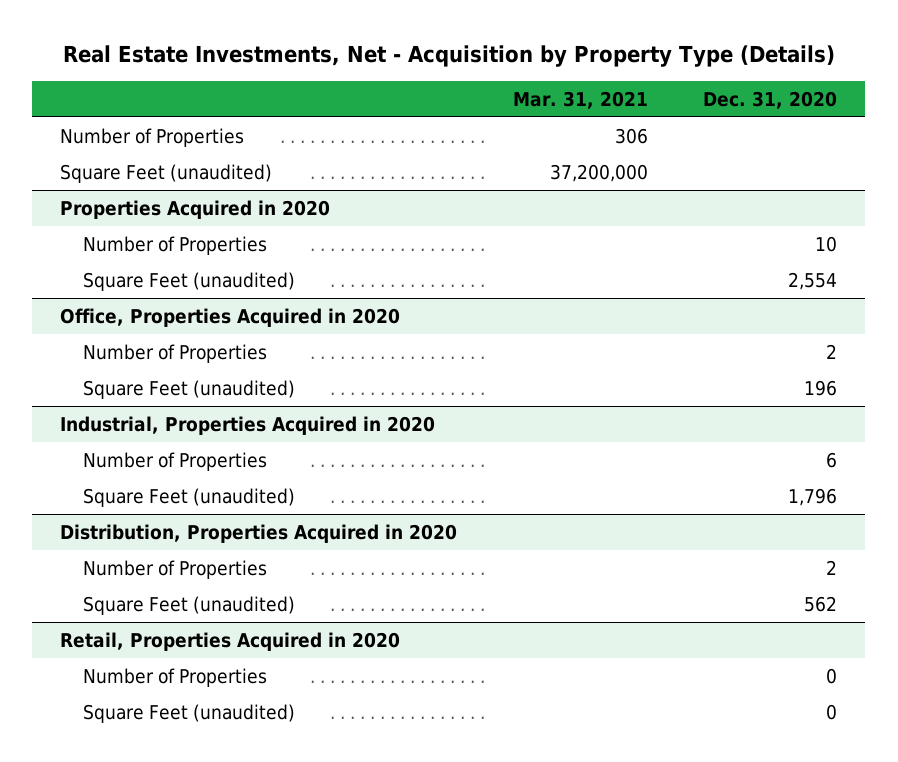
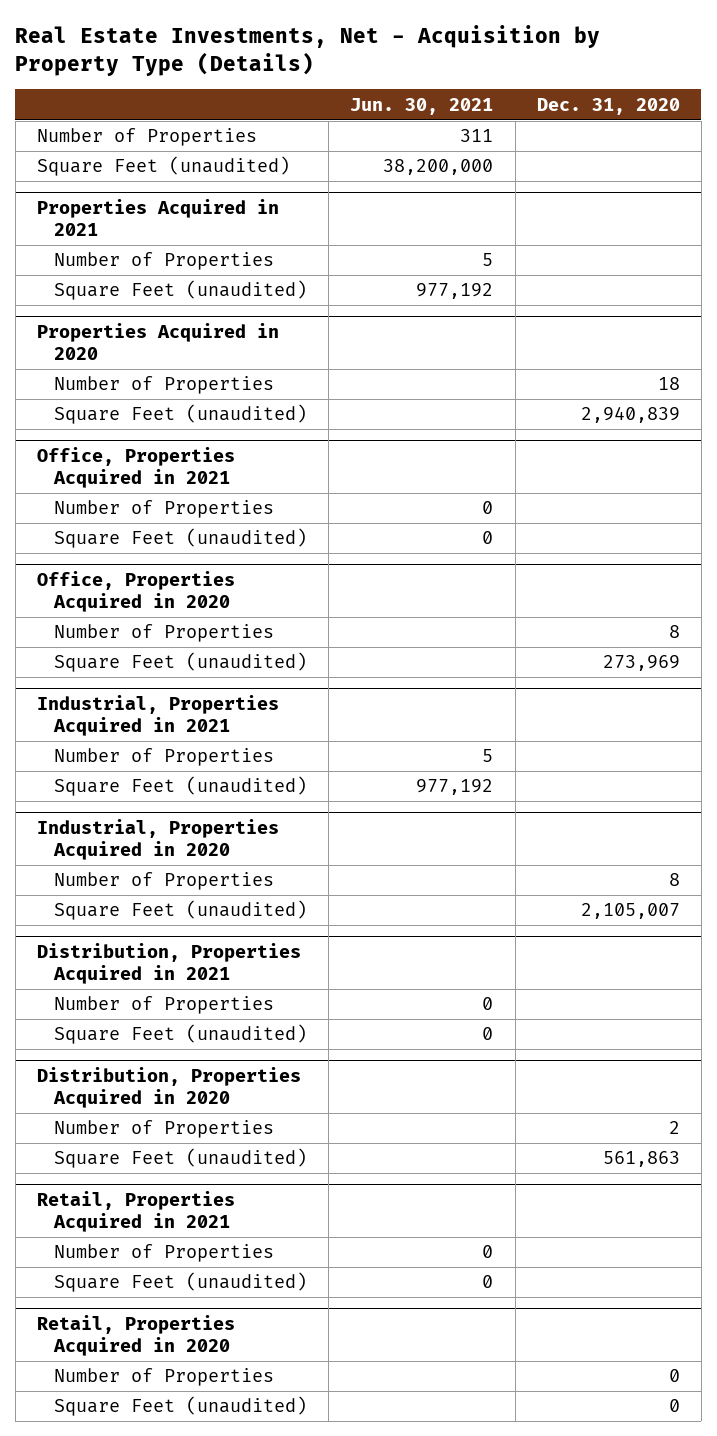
[512,90,648,109] Mar. 31, 2021 -> none
none -> [350,97,494,115] Jun. 30, 2021
none -> [36,198,279,236] Properties Acquired in 2021
none -> [54,252,275,271] Number of Properties
none -> [54,280,308,301] Square Feet (unaudited)
[815,235,838,252] 10 -> [657,377,680,391] 18
[788,271,838,290] 2,554 -> [580,407,680,424] 2,940,839
none -> [36,446,235,488] Office, Properties Acquired in 2021
none -> [54,500,275,519] Number of Properties
none -> [54,528,308,549] Square Feet (unaudited)
[826,343,838,359] 2 -> [668,625,680,639] 8
[804,379,838,396] 196 -> [602,655,680,672] 273,969
none -> [36,694,279,736] Industrial, Properties Acquired in 2021
none -> [54,748,275,767] Number of Properties
none -> [54,776,308,797] Square Feet (unaudited)
[826,451,838,468] 6 -> [668,873,680,887] 8
[788,487,838,506] 1,796 -> [580,903,680,920] 2,105,007
none -> [36,942,301,984] Distribution, Properties Acquired in 2021
none -> [54,996,275,1015] Number of Properties
none -> [54,1024,308,1045] Square Feet (unaudited)
[804,595,838,612] 562 -> [602,1151,680,1168] 561,863
none -> [36,1190,235,1232] Retail, Properties Acquired in 2021
none -> [54,1244,275,1263] Number of Properties
none -> [54,1272,308,1293] Square Feet (unaudited)

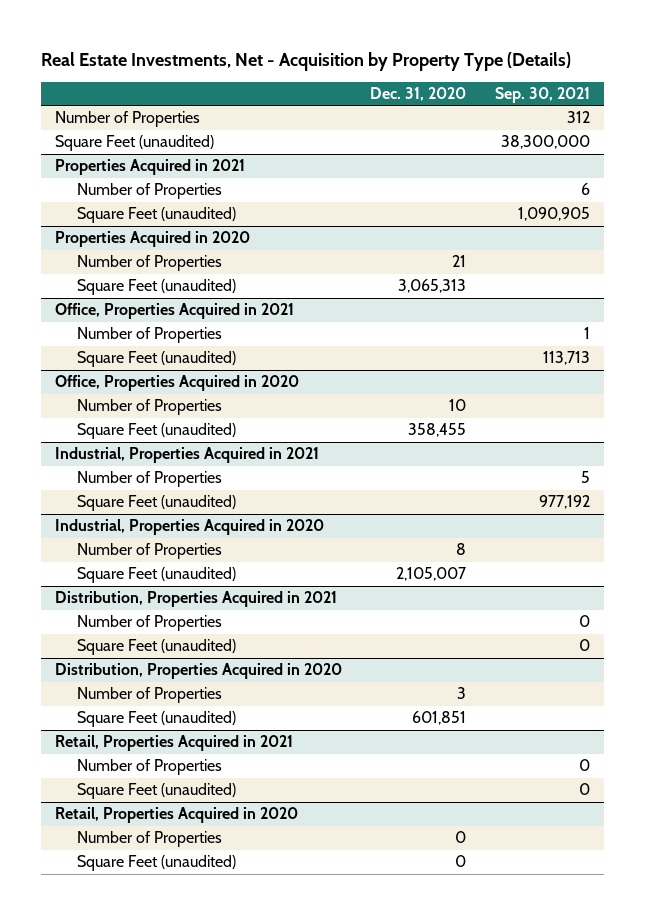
[350,97,494,115] Jun. 30, 2021 -> none
none -> [494,86,590,103] Sep. 30, 2021
[657,377,680,391] 18 -> [452,255,467,268] 21
[580,407,680,424] 2,940,839 -> [398,279,467,294] 3,065,313
[668,625,680,639] 8 -> [449,399,467,412] 10
[602,655,680,672] 273,969 -> [408,423,467,438] 358,455
[668,1121,680,1135] 2 -> [457,687,467,700] 3
[602,1151,680,1168] 561,863 -> [412,711,467,726] 601,851

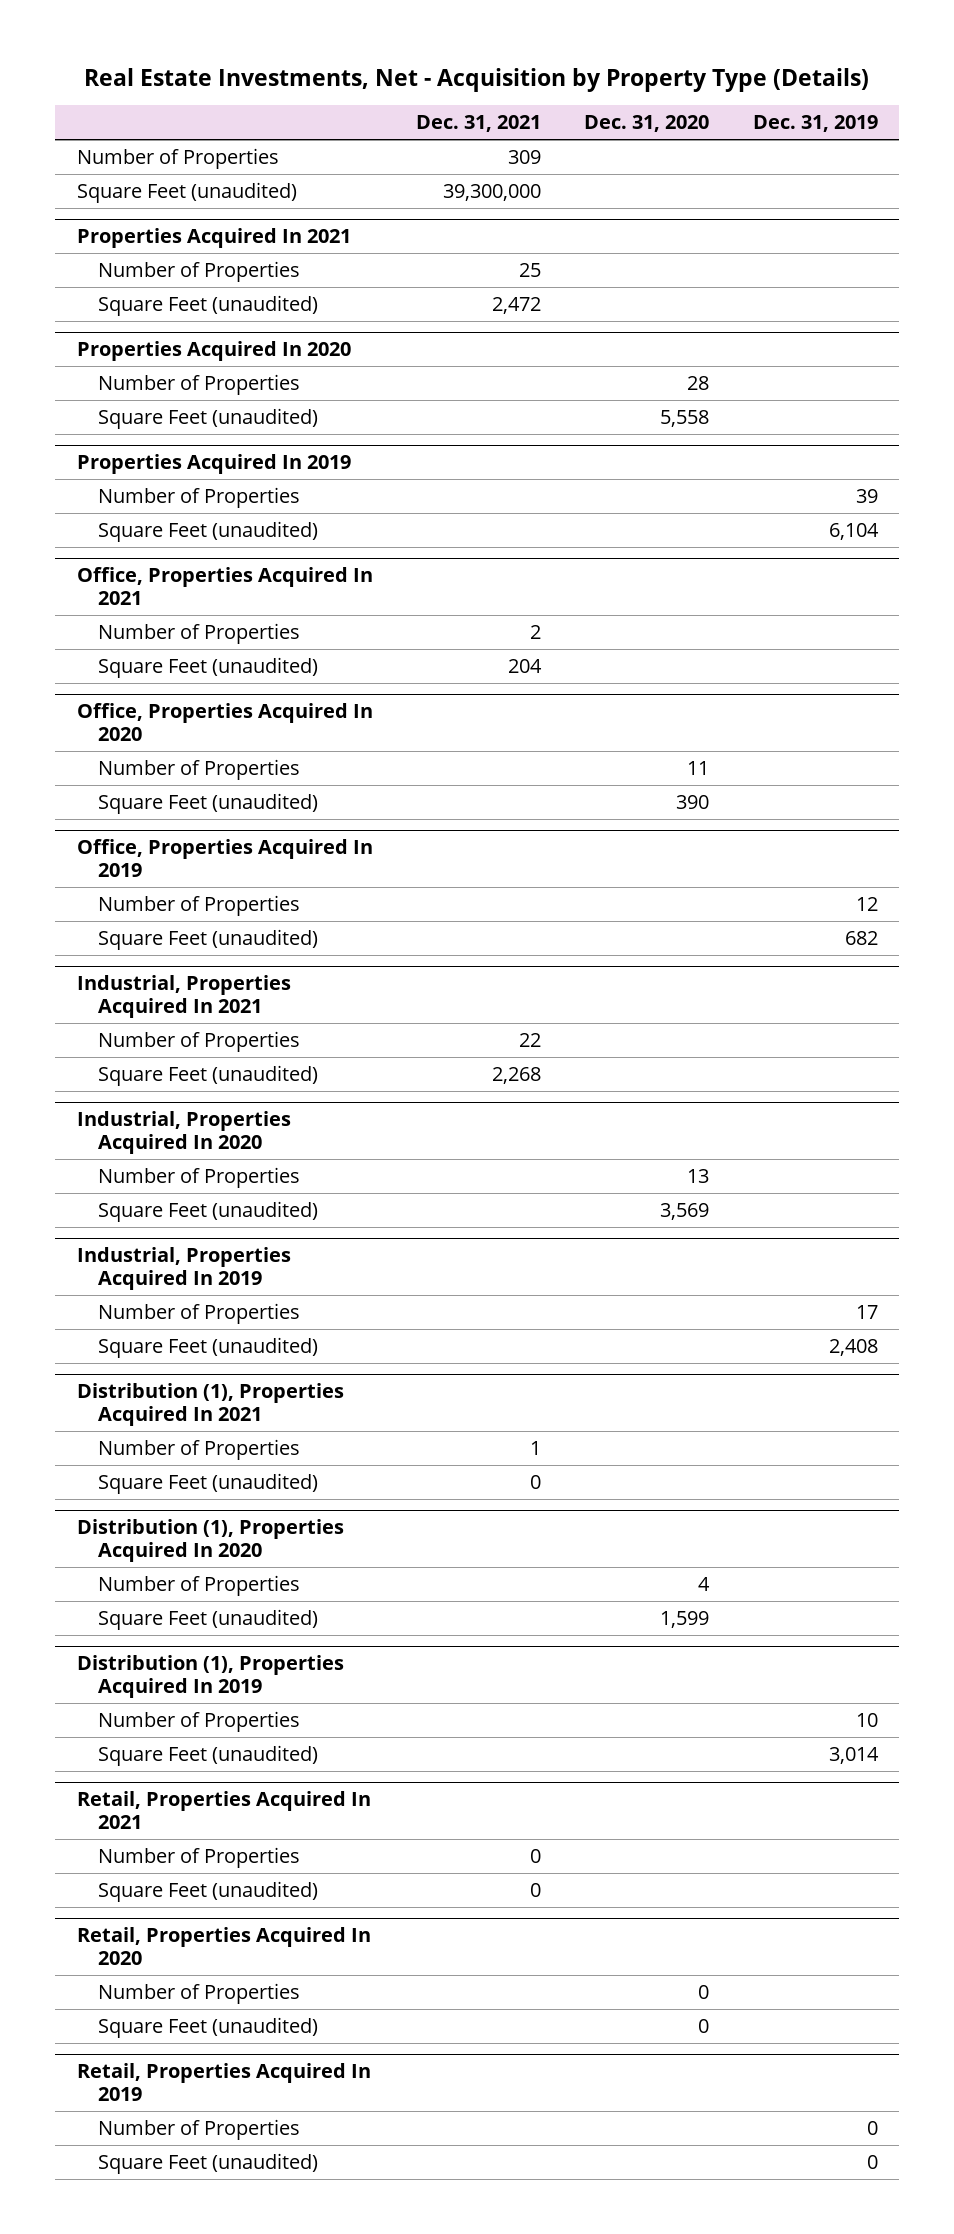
[494,86,590,103] Sep. 30, 2021 -> none
none -> [415,115,541,133] Dec. 31, 2021
none -> [752,115,878,133] Dec. 31, 2019
[55,159,246,176] Properties Acquired in 2021 -> [76,228,351,249] Properties Acquired In 2021
[55,231,251,248] Properties Acquired in 2020 -> [76,341,351,362] Properties Acquired In 2020
[452,255,467,268] 21 -> [687,375,710,390] 28
[398,279,467,294] 3,065,313 -> [660,409,710,427] 5,558
none -> [76,454,351,475] Properties Acquired In 2019
none -> [97,486,300,508] Number of Properties
none -> [97,520,318,542] Square Feet (unaudited)
[55,303,295,320] Office, Properties Acquired in 2021 -> [76,567,373,606] Office, Properties Acquired In 2021
[55,375,300,392] Office, Properties Acquired in 2020 -> [76,703,373,742] Office, Properties Acquired In 2020
[449,399,467,412] 10 -> [687,760,710,775] 11
[408,423,467,438] 358,455 -> [676,794,710,809] 390
none -> [76,839,373,878] Office, Properties Acquired In 2019
none -> [97,894,300,916] Number of Properties
none -> [97,928,318,950] Square Feet (unaudited)
[55,447,320,464] Industrial, Properties Acquired in 2021 -> [76,975,291,1019] Industrial, Properties Acquired In 2021
[55,519,325,536] Industrial, Properties Acquired in 2020 -> [76,1111,291,1155] Industrial, Properties Acquired In 2020
[456,543,467,556] 8 -> [687,1168,710,1183] 13
[396,567,467,582] 2,105,007 -> [660,1202,710,1220] 3,569
none -> [76,1247,291,1291] Industrial, Properties Acquired In 2019
none -> [97,1302,300,1324] Number of Properties
none -> [97,1336,318,1358] Square Feet (unaudited)
[55,591,338,608] Distribution, Properties Acquired in 2021 -> [76,1383,344,1427] Distribution (1), Properties Acquired In 2021
[55,663,343,680] Distribution, Properties Acquired in 2020 -> [76,1519,344,1563] Distribution (1), Properties Acquired In 2020
[457,687,467,700] 3 -> [698,1576,711,1591] 4
[412,711,467,726] 601,851 -> [660,1610,710,1628] 1,599
none -> [76,1655,344,1699] Distribution (1), Properties Acquired In 2019
none -> [97,1710,300,1732] Number of Properties
none -> [97,1744,318,1766] Square Feet (unaudited)
[55,735,294,752] Retail, Properties Acquired in 2021 -> [76,1791,371,1830] Retail, Properties Acquired In 2021
[55,807,299,824] Retail, Properties Acquired in 2020 -> [76,1927,371,1966] Retail, Properties Acquired In 2020
none -> [76,2063,371,2102] Retail, Properties Acquired In 2019
none -> [97,2118,300,2140] Number of Properties
none -> [97,2152,318,2174] Square Feet (unaudited)

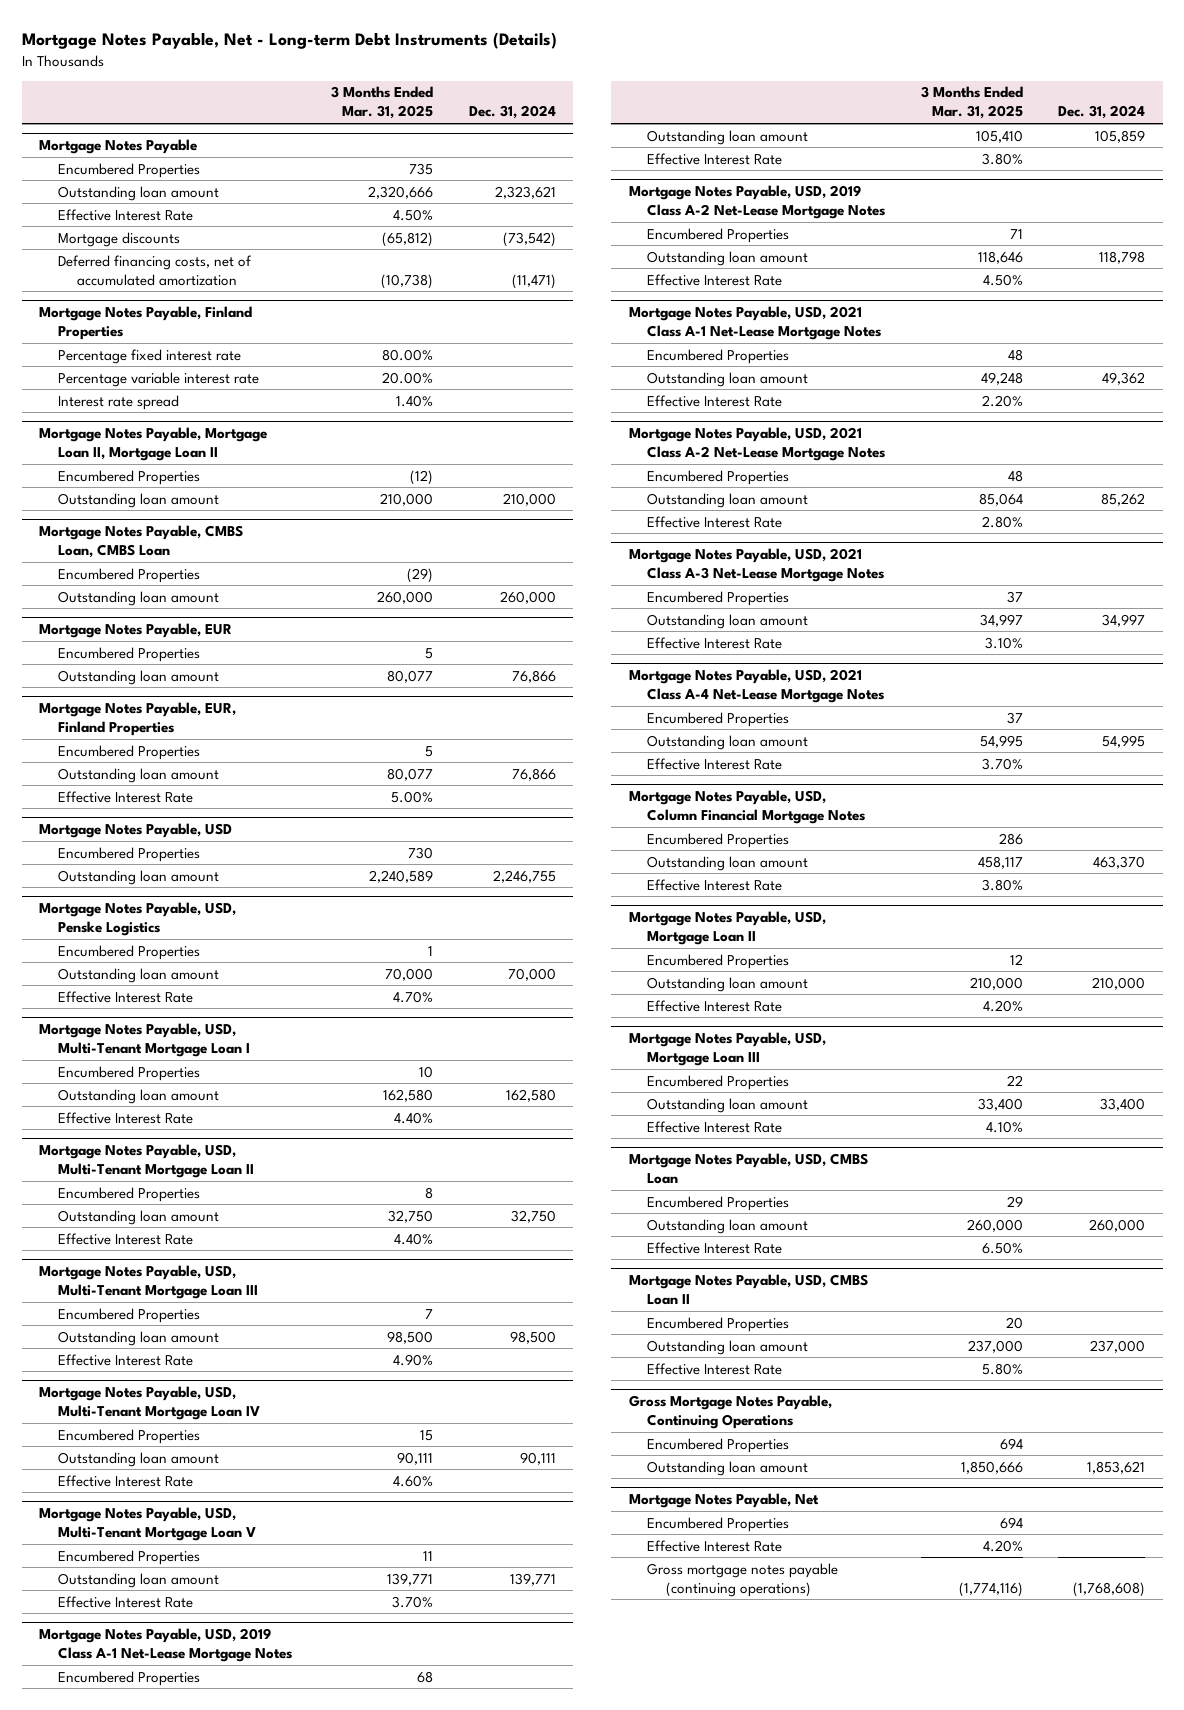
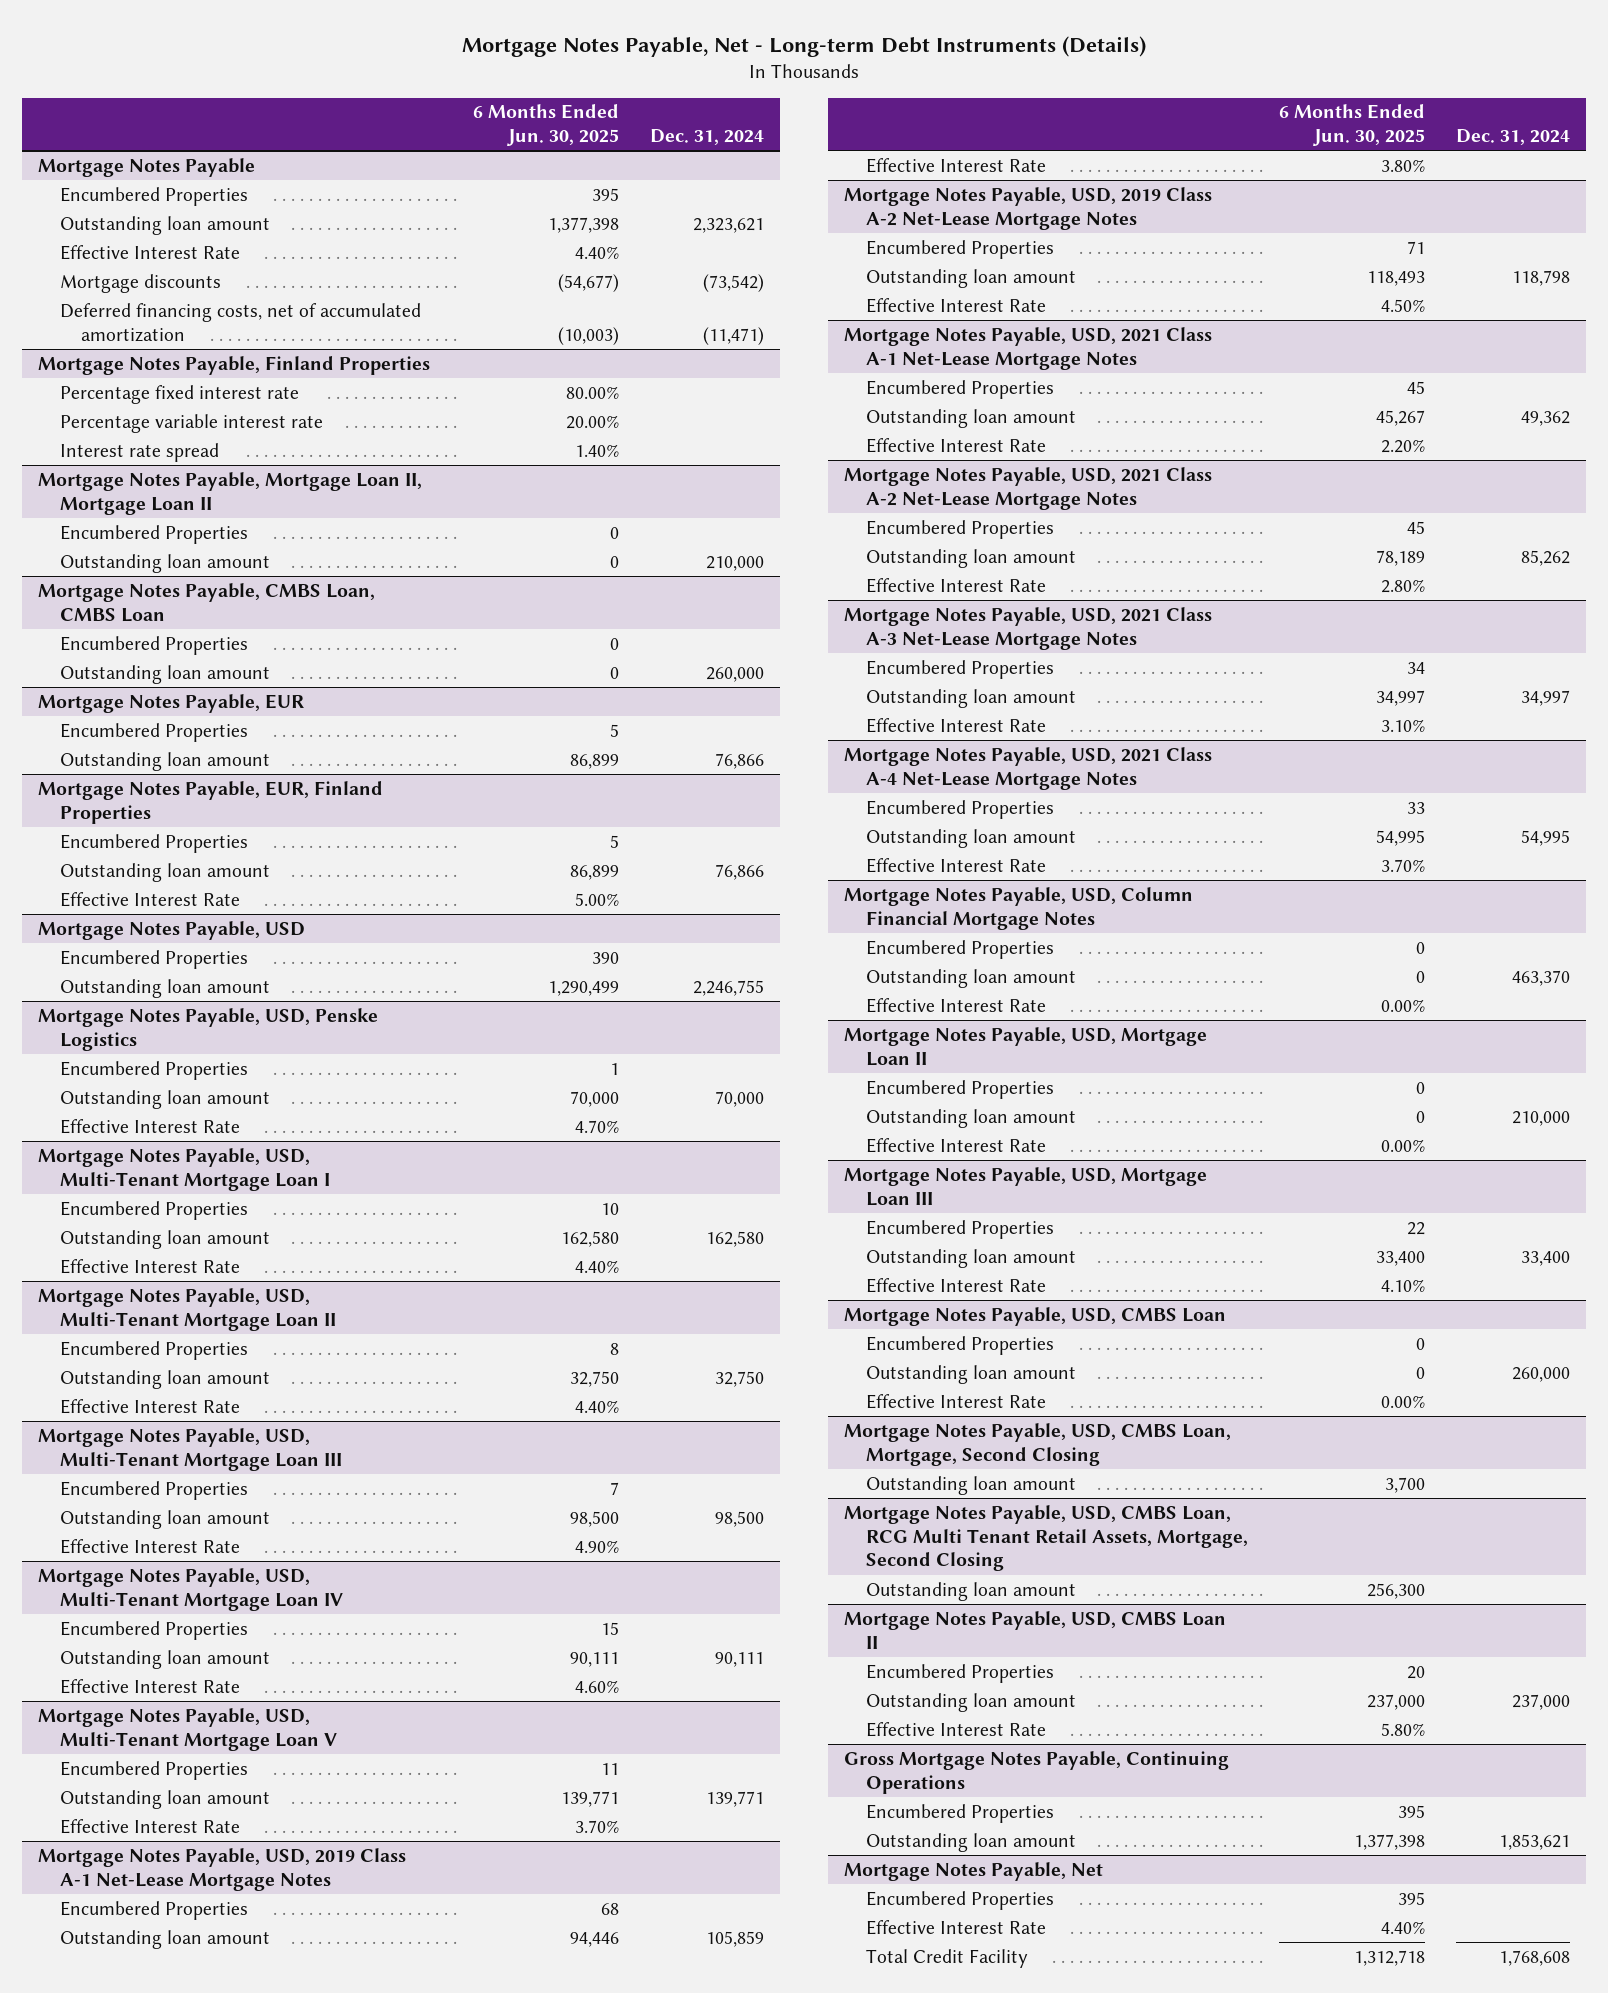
[331,86,434,120] 3 Months Ended Mar. 31, 2025 -> none
none -> [473,104,620,147] 6 Months Ended Jun. 30, 2025
none -> [843,1422,1231,1466] Mortgage Notes Payable, USD, CMBS Loan, Mortgage, Second Closing
none -> [865,1475,1076,1495] Outstanding loan amount
none -> [843,1504,1248,1572] Mortgage Notes Payable, USD, CMBS Loan, RCG Multi Tenant Retail Assets, Mortgage, Second Closing
none -> [865,1581,1076,1601] Outstanding loan amount
[647,1562,839,1597] Gross mortgage notes payable (continuing operations) -> none
none -> [865,1948,1028,1968] Total Credit Facility

